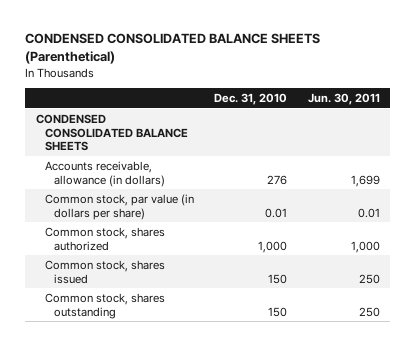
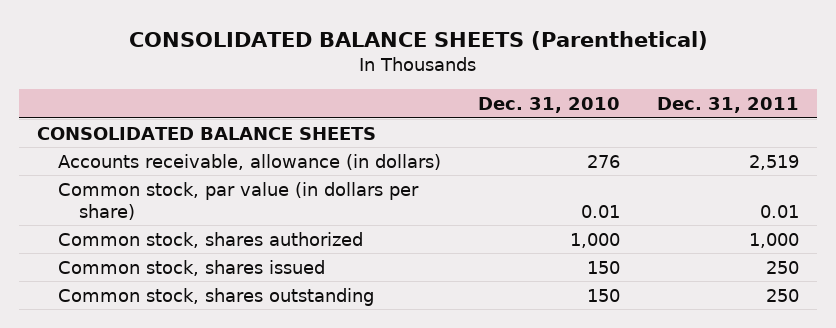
[25,33,321,65] CONDENSED CONSOLIDATED BALANCE SHEETS (Parenthetical) -> [129,31,709,51] CONSOLIDATED BALANCE SHEETS (Parenthetical)
[307,92,380,105] Jun. 30, 2011 -> none
none -> [656,97,799,114] Dec. 31, 2011
[35,113,188,152] CONDENSED CONSOLIDATED BALANCE SHEETS -> [37,126,377,140] CONSOLIDATED BALANCE SHEETS

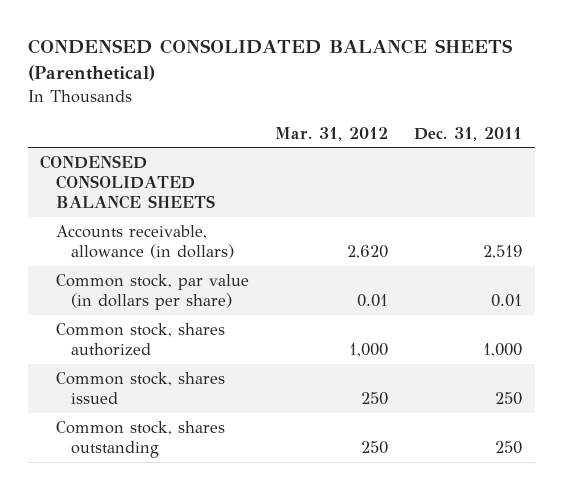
[129,31,709,51] CONSOLIDATED BALANCE SHEETS (Parenthetical) -> [27,39,513,82] CONDENSED CONSOLIDATED BALANCE SHEETS (Parenthetical)
[477,97,620,114] Dec. 31, 2010 -> none
none -> [274,126,388,141] Mar. 31, 2012
[37,126,377,140] CONSOLIDATED BALANCE SHEETS -> [40,155,215,210] CONDENSED CONSOLIDATED BALANCE SHEETS

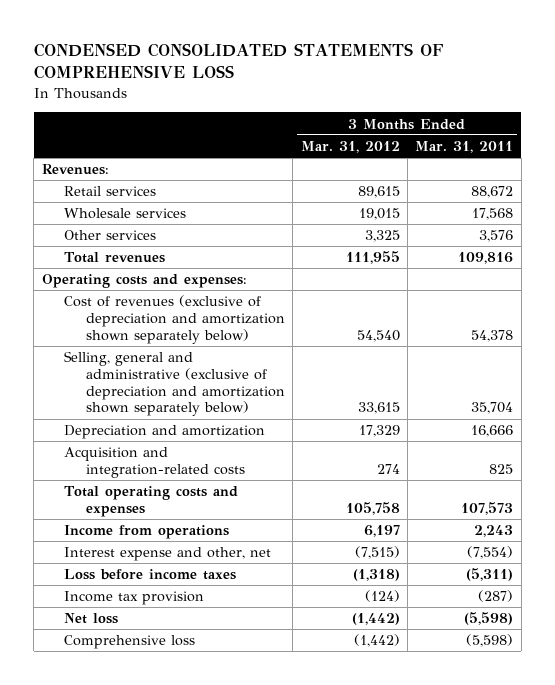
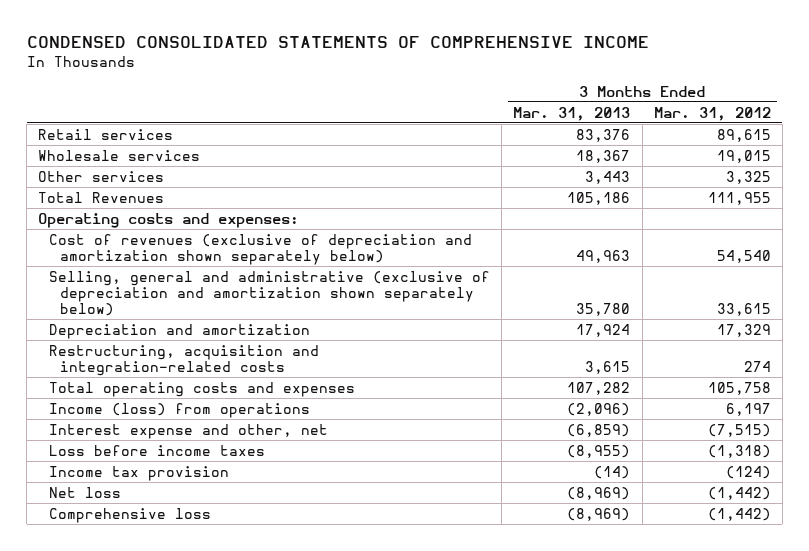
[33,43,443,80] CONDENSED CONSOLIDATED STATEMENTS OF COMPREHENSIVE LOSS -> [26,36,649,49] CONDENSED CONSOLIDATED STATEMENTS OF COMPREHENSIVE INCOME
[415,140,514,153] Mar. 31, 2011 -> none
none -> [513,106,631,121] Mar. 31, 2013
[41,164,109,176] Revenues: -> none
[63,252,165,264] Total revenues -> [38,191,165,203] Total Revenues
[63,447,245,478] Acquisition and integration-related costs -> [48,344,319,377] Restructuring, acquisition and integration-related costs
[63,525,229,540] Income from operations -> [48,402,310,418] Income (loss) from operations

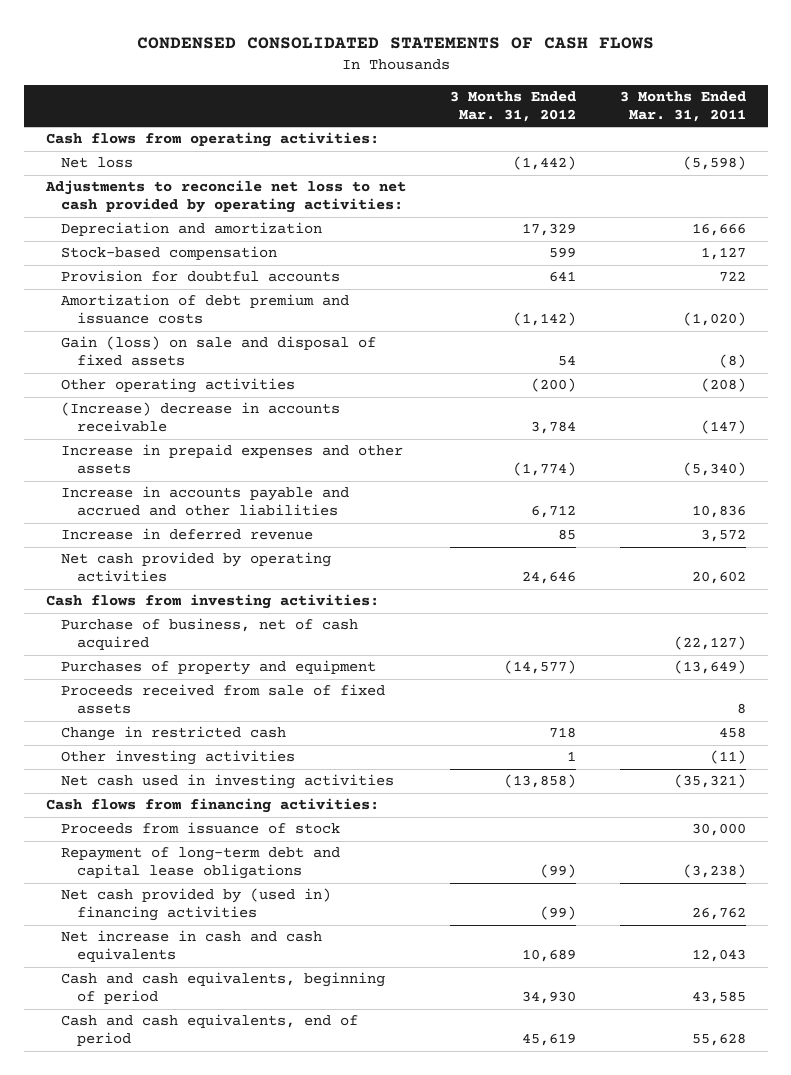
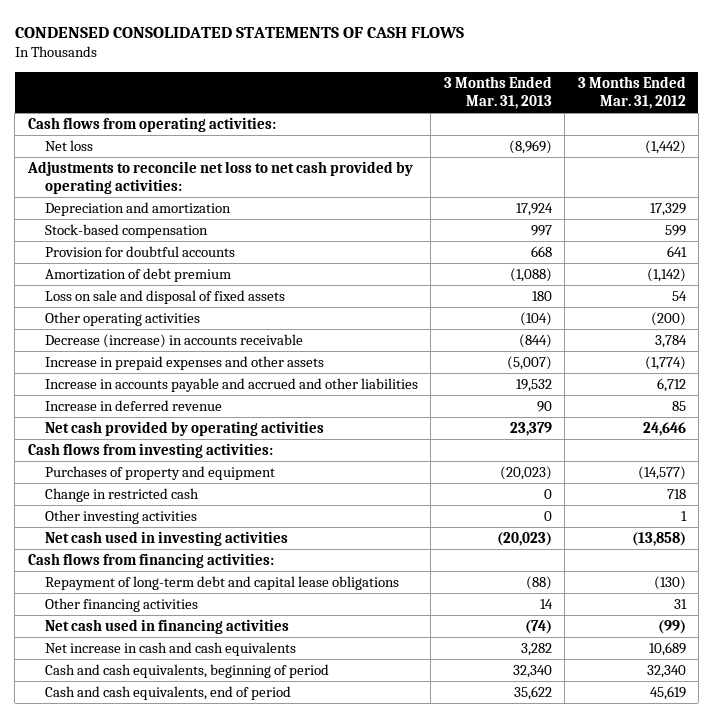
[619,90,746,122] 3 Months Ended Mar. 31, 2011 -> none
none -> [443,76,552,110] 3 Months Ended Mar. 31, 2013
[61,294,350,325] Amortization of debt premium and issuance costs -> [44,268,231,283] Amortization of debt premium
[61,336,377,367] Gain (loss) on sale and disposal of fixed assets -> [44,290,285,305] Loss on sale and disposal of fixed assets
[61,402,341,433] (Increase) decrease in accounts receivable -> [44,334,303,349] Decrease (increase) in accounts receivable
[61,618,359,651] Purchase of business, net of cash acquired -> none
[61,684,386,715] Proceeds received from sale of fixed assets -> none
[61,822,341,835] Proceeds from issuance of stock -> none
[539,864,576,879] (99) -> [653,576,686,591] (130)
none -> [44,598,198,613] Other financing activities
[61,888,332,922] Net cash provided by (used in) financing activities -> [44,619,289,635] Net cash used in financing activities
[521,991,576,1005] 34,930 -> [646,665,686,679] 32,340

